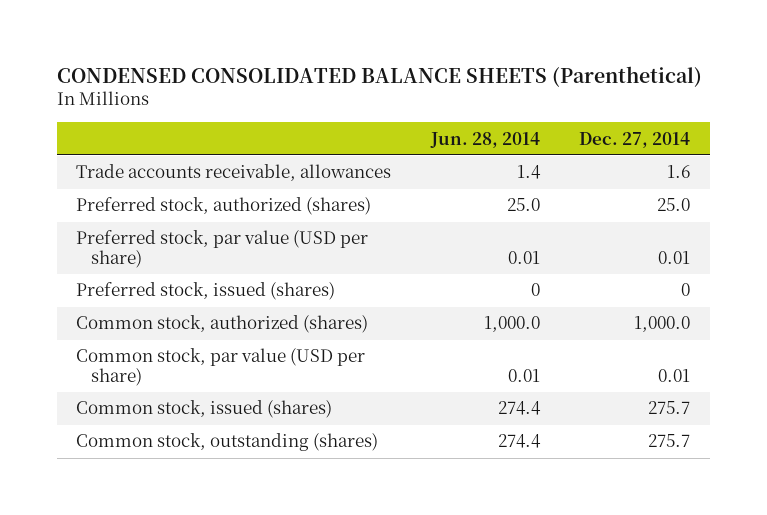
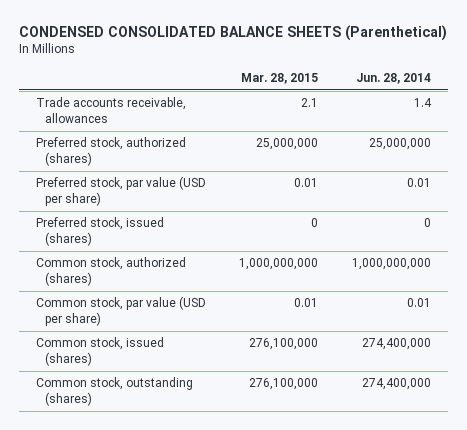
[579,131,691,148] Dec. 27, 2014 -> none
none -> [241,72,319,84] Mar. 28, 2015
[506,198,540,212] 25.0 -> [369,138,432,151] 25,000,000
[483,316,540,333] 1,000.0 -> [352,258,432,271] 1,000,000,000
[497,401,541,416] 274.4 -> [362,338,432,351] 274,400,000
[497,434,541,449] 274.4 -> [362,378,432,391] 274,400,000

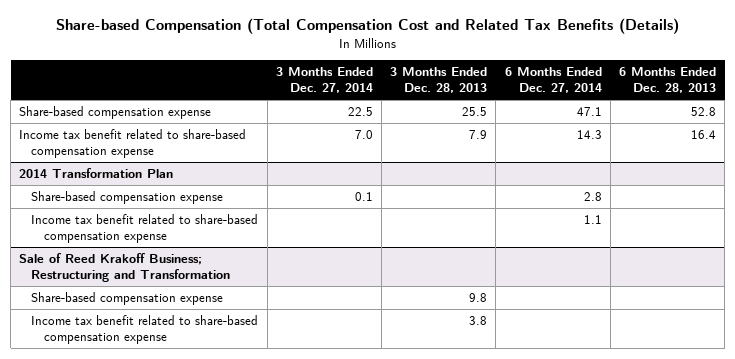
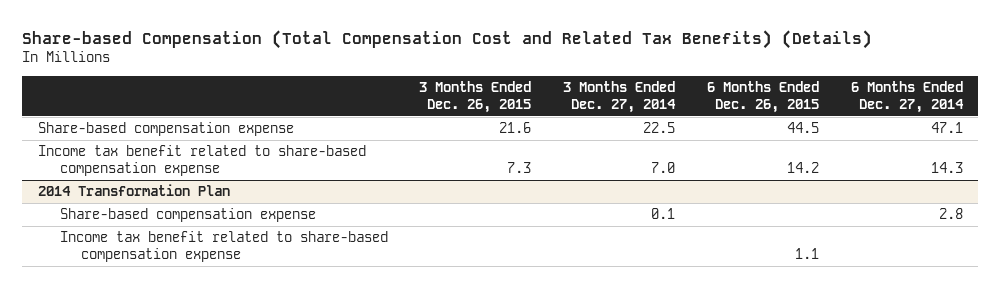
[55,18,679,35] Share-based Compensation (Total Compensation Cost and Related Tax Benefits (Details) -> [22,29,873,49] Share-based Compensation (Total Compensation Cost and Related Tax Benefits) (Details)
[390,67,488,94] 3 Months Ended Dec. 28, 2013 -> none
[618,67,716,94] 6 Months Ended Dec. 28, 2013 -> none
none -> [419,80,532,114] 3 Months Ended Dec. 26, 2015
none -> [706,80,819,114] 6 Months Ended Dec. 26, 2015
[31,214,259,243] Income tax benefit related to share-based compensation expense -> none
[19,253,231,282] Sale of Reed Krakoff Business; Restructuring and Transformation -> none
[31,292,224,306] Share-based compensation expense -> none

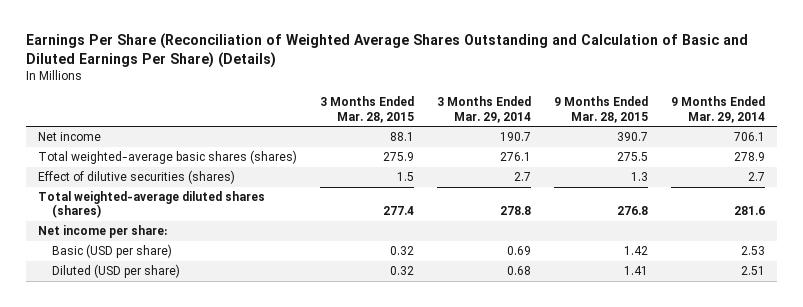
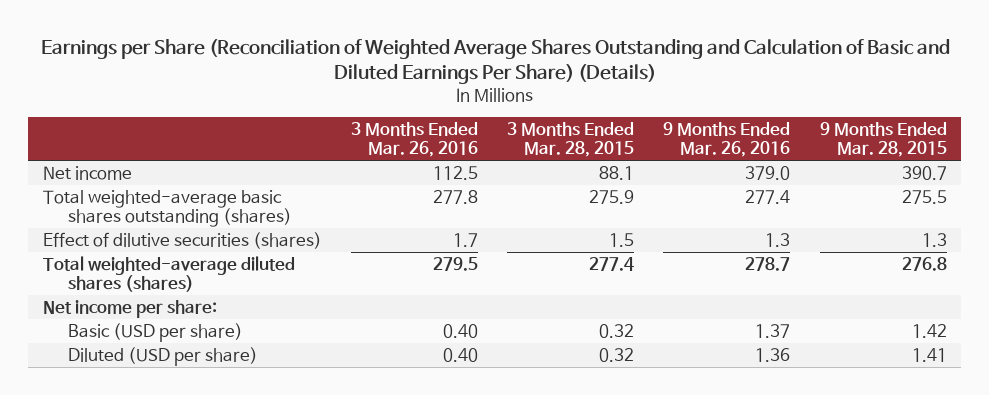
[26,32,749,68] Earnings Per Share (Reconciliation of Weighted Average Shares Outstanding and Calculation of Basic and Diluted Earnings Per Share) (Details) -> [40,38,950,84] Earnings per Share (Reconciliation of Weighted Average Shares Outstanding and Calculation of Basic and Diluted Earnings Per Share) (Details)
[437,96,532,123] 3 Months Ended Mar. 29, 2014 -> none
[671,96,766,123] 9 Months Ended Mar. 29, 2014 -> none
none -> [350,122,478,158] 3 Months Ended Mar. 26, 2016
none -> [663,122,791,158] 9 Months Ended Mar. 26, 2016
[37,150,297,165] Total weighted-average basic shares (shares) -> [42,189,292,227] Total weighted-average basic shares outstanding (shares)

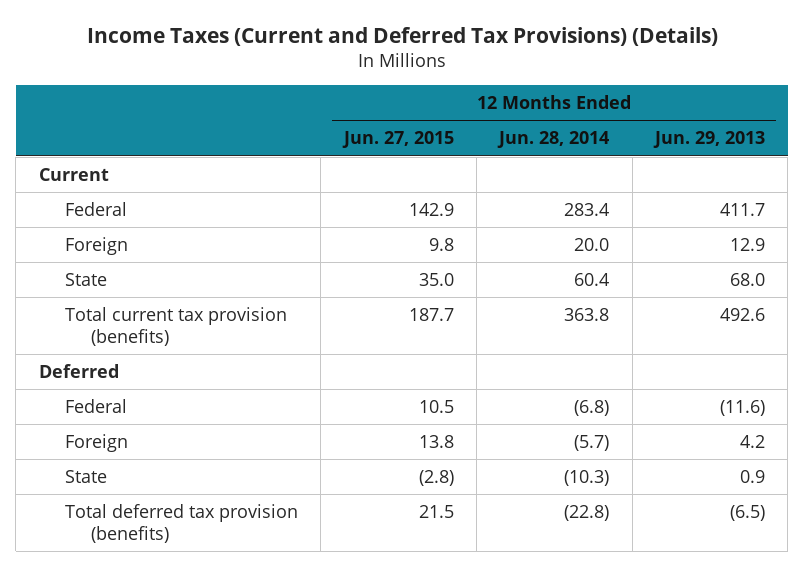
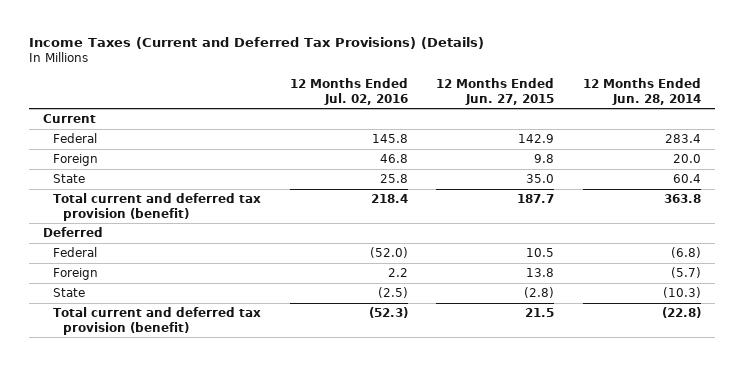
[652,131,765,149] Jun. 29, 2013 -> none
none -> [289,77,408,105] 12 Months Ended Jul. 02, 2016
[64,306,287,346] Total current tax provision (benefits) -> [53,193,262,221] Total current and deferred tax provision (benefit)
[64,503,298,543] Total deferred tax provision (benefits) -> [53,307,262,335] Total current and deferred tax provision (benefit)

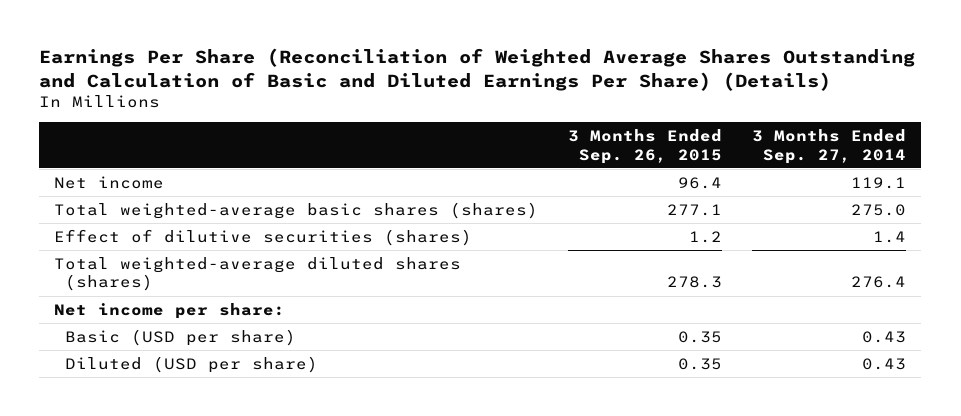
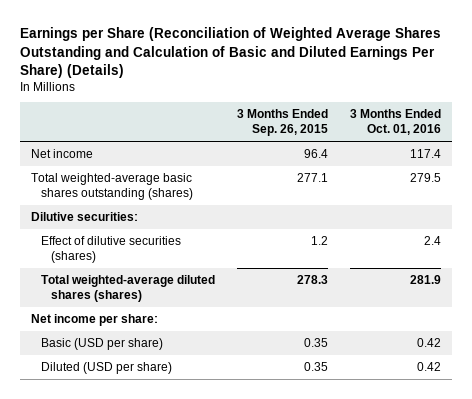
[39,48,916,91] Earnings Per Share (Reconciliation of Weighted Average Shares Outstanding and Calculation of Basic and Diluted Earnings Per Share) (Details) -> [19,27,441,78] Earnings per Share (Reconciliation of Weighted Average Shares Outstanding and Calculation of Basic and Diluted Earnings Per Share) (Details)
[752,129,907,164] 3 Months Ended Sep. 27, 2014 -> none
none -> [349,109,441,136] 3 Months Ended Oct. 01, 2016
[54,201,539,219] Total weighted-average basic shares (shares) -> [30,172,193,200] Total weighted-average basic shares outstanding (shares)
none -> [30,211,138,221] Dilutive securities:

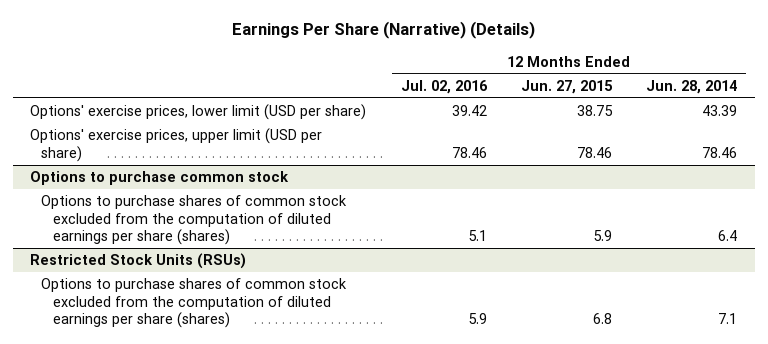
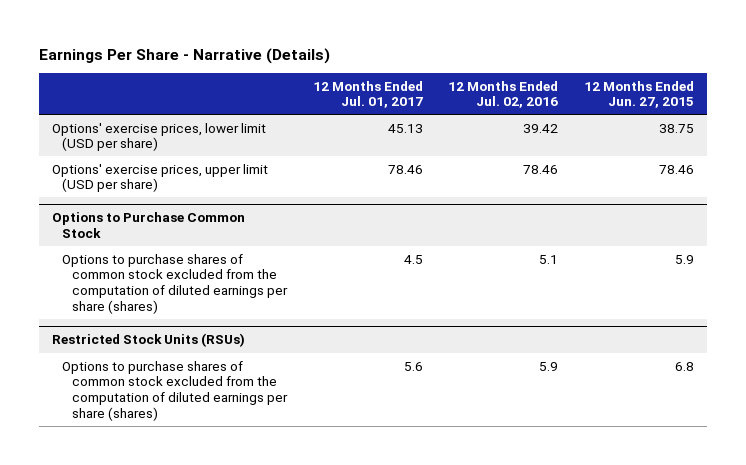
[231,21,535,40] Earnings Per Share (Narrative) (Details) -> [38,47,330,64] Earnings Per Share - Narrative (Details)
[646,79,738,94] Jun. 28, 2014 -> none
none -> [312,80,423,109] 12 Months Ended Jul. 01, 2017
[30,171,290,186] Options to purchase common stock -> [51,212,245,239] Options to Purchase Common Stock

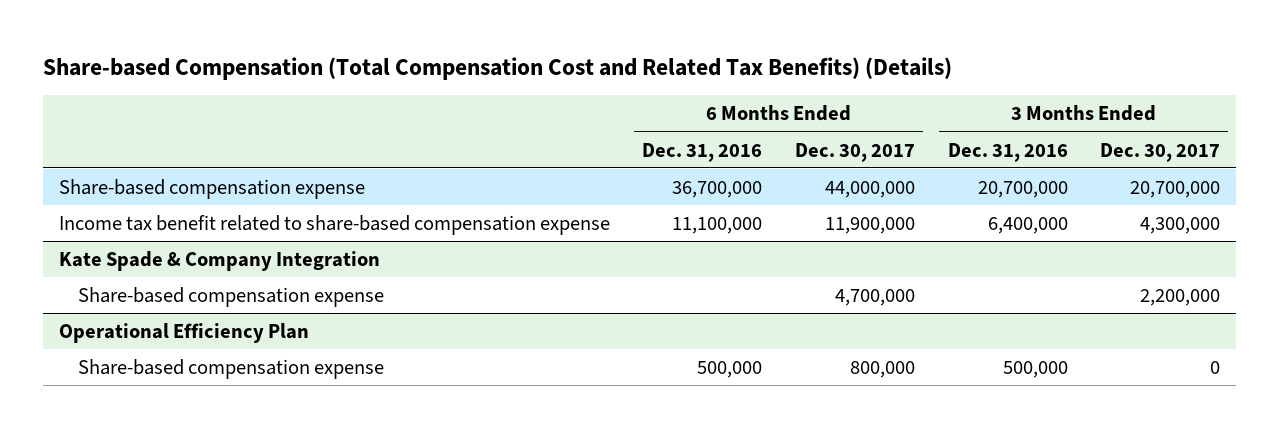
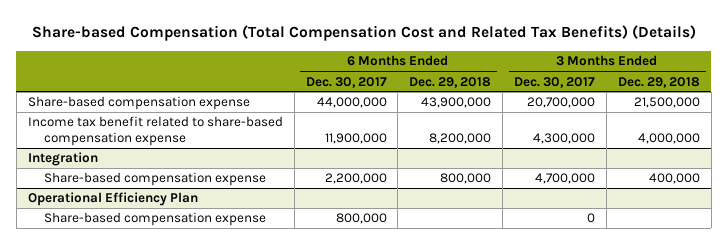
[642,142,763,162] Dec. 31, 2016 -> none
[947,142,1068,162] Dec. 31, 2016 -> none
none -> [409,76,492,88] Dec. 29, 2018
none -> [618,76,701,88] Dec. 29, 2018
[58,250,380,271] Kate Spade & Company Integration -> none
none -> [27,152,98,167] Integration
[834,288,915,306] 4,700,000 -> [324,173,387,185] 2,200,000
[1140,288,1221,306] 2,200,000 -> [535,173,596,185] 4,700,000

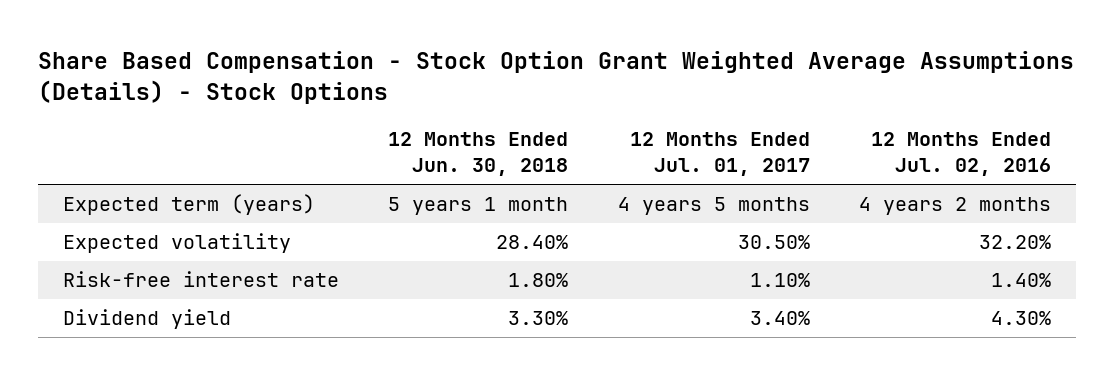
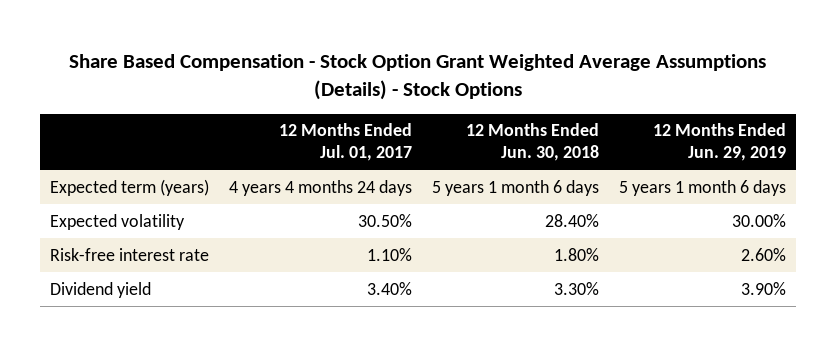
[871,132,1052,177] 12 Months Ended Jul. 02, 2016 -> none
none -> [652,123,786,161] 12 Months Ended Jun. 29, 2019
[388,197,569,216] 5 years 1 month -> [431,179,599,196] 5 years 1 month 6 days
[617,197,810,216] 4 years 5 months -> [229,179,413,196] 4 years 4 months 24 days

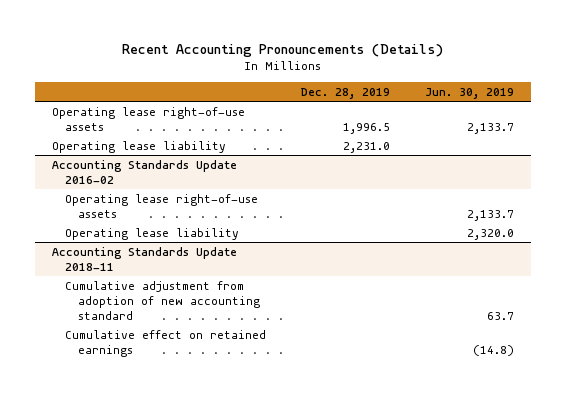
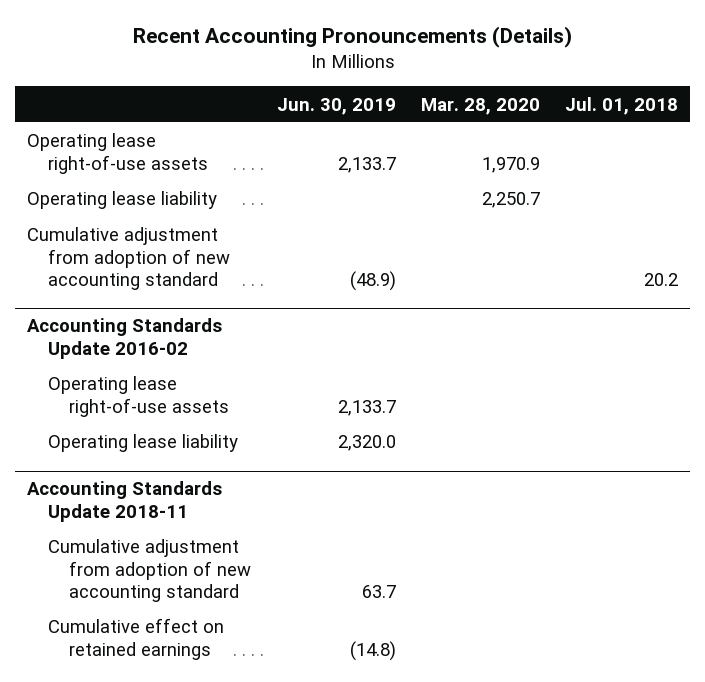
[300,88,390,100] Dec. 28, 2019 -> none
none -> [420,97,540,115] Mar. 28, 2020
none -> [564,96,678,115] Jul. 01, 2018
none -> [27,227,231,290] Cumulative adjustment from adoption of new accounting standard

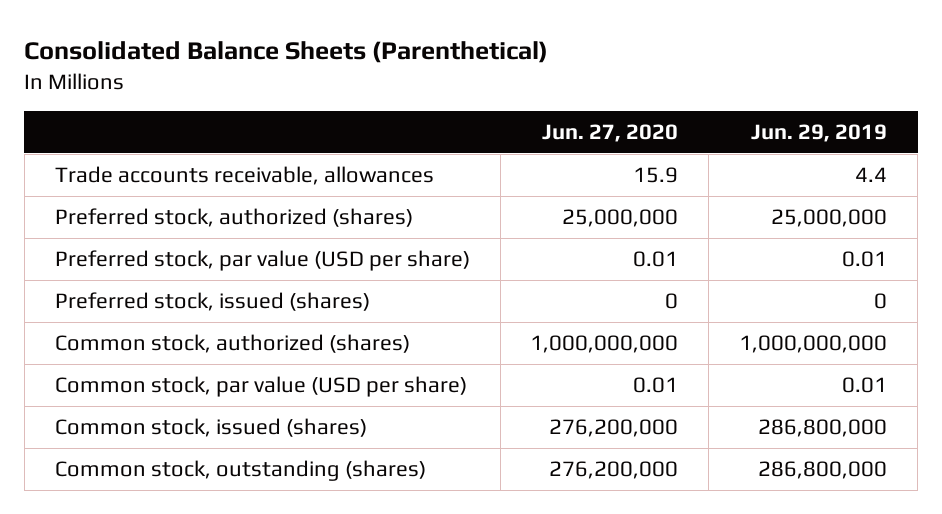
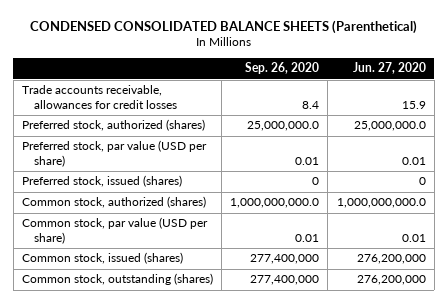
[24,40,549,63] Consolidated Balance Sheets (Parenthetical) -> [29,19,417,34] CONDENSED CONSOLIDATED BALANCE SHEETS (Parenthetical)
[751,123,888,142] Jun. 29, 2019 -> none
none -> [245,62,320,75] Sep. 26, 2020
[54,166,434,186] Trade accounts receivable, allowances -> [21,85,177,109] Trade accounts receivable, allowances for credit losses
[562,209,679,228] 25,000,000 -> [353,121,426,132] 25,000,000.0
[530,335,679,354] 1,000,000,000 -> [336,198,426,209] 1,000,000,000.0

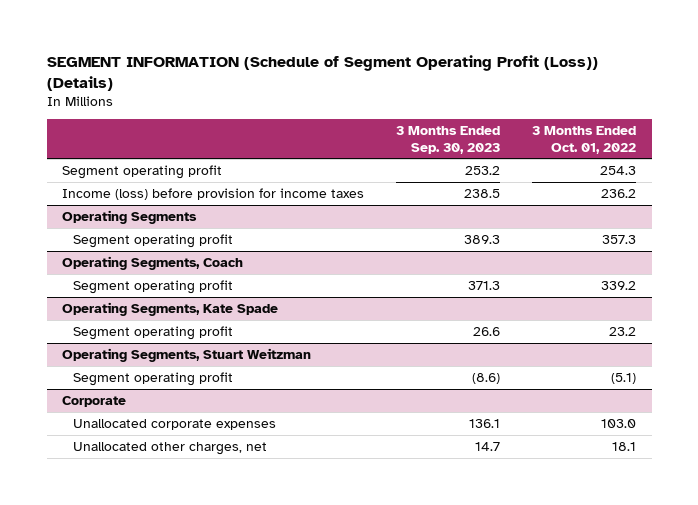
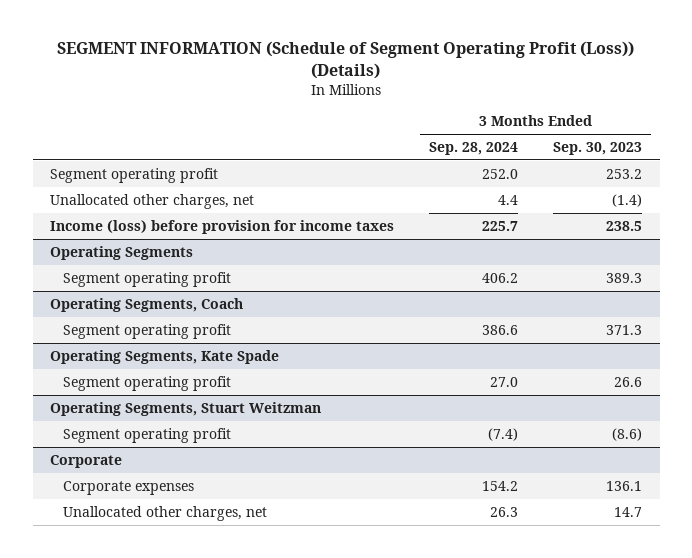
[532,126,637,154] 3 Months Ended Oct. 01, 2022 -> none
none -> [429,141,519,155] Sep. 28, 2024
none -> [50,193,255,209] Unallocated other charges, net
[73,418,277,430] Unallocated corporate expenses -> [62,480,194,495] Corporate expenses

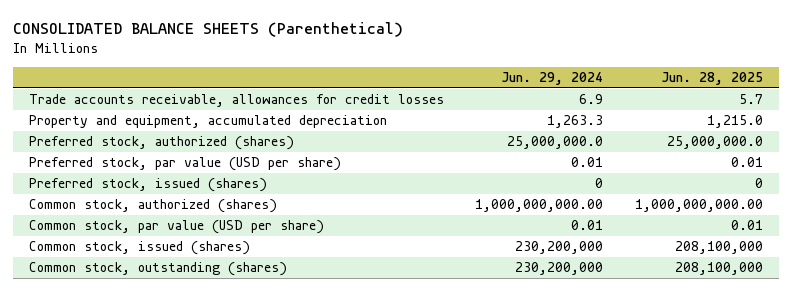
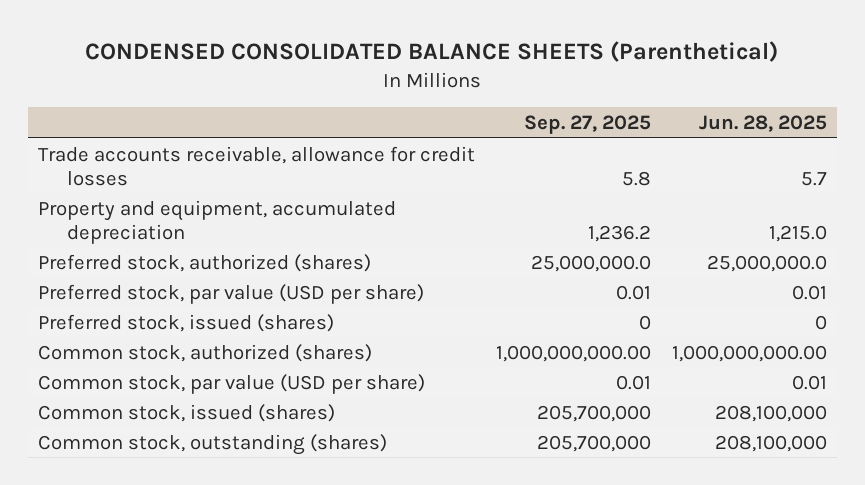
[12,22,403,38] CONSOLIDATED BALANCE SHEETS (Parenthetical) -> [85,41,779,63] CONDENSED CONSOLIDATED BALANCE SHEETS (Parenthetical)
[501,72,604,86] Jun. 29, 2024 -> none
none -> [523,114,651,134] Sep. 27, 2025
[28,94,444,108] Trade accounts receivable, allowances for credit losses -> [38,145,476,186] Trade accounts receivable, allowance for credit losses

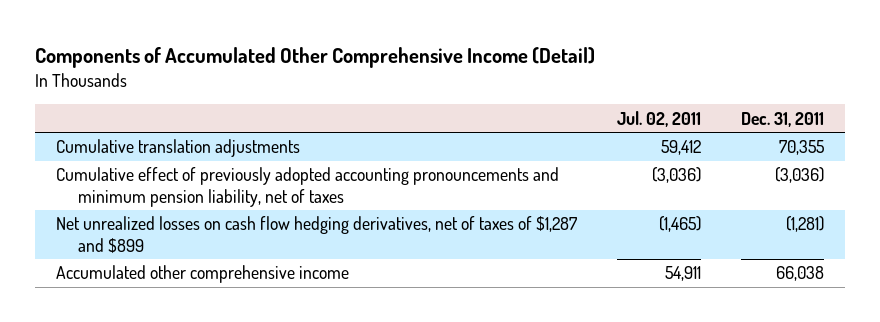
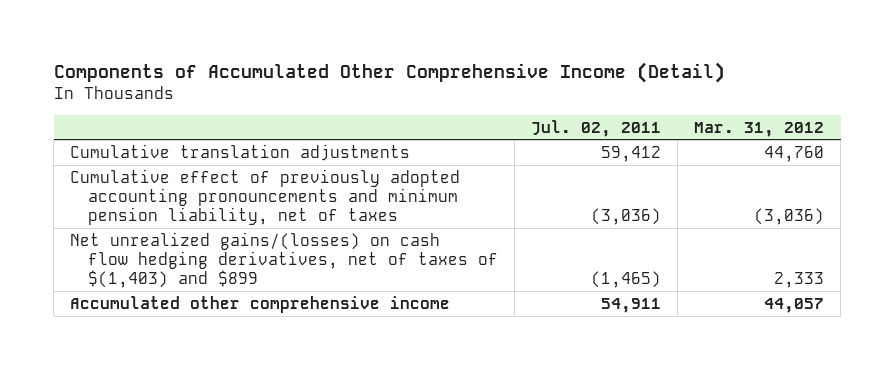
[741,111,825,127] Dec. 31, 2011 -> none
none -> [694,121,825,137] Mar. 31, 2012
[55,216,577,253] Net unrealized losses on cash flow hedging derivatives, net of taxes of $1,287 and $899 -> [70,231,499,288] Net unrealized gains/(losses) on cash flow hedging derivatives, net of taxes of $(1,403) and $899

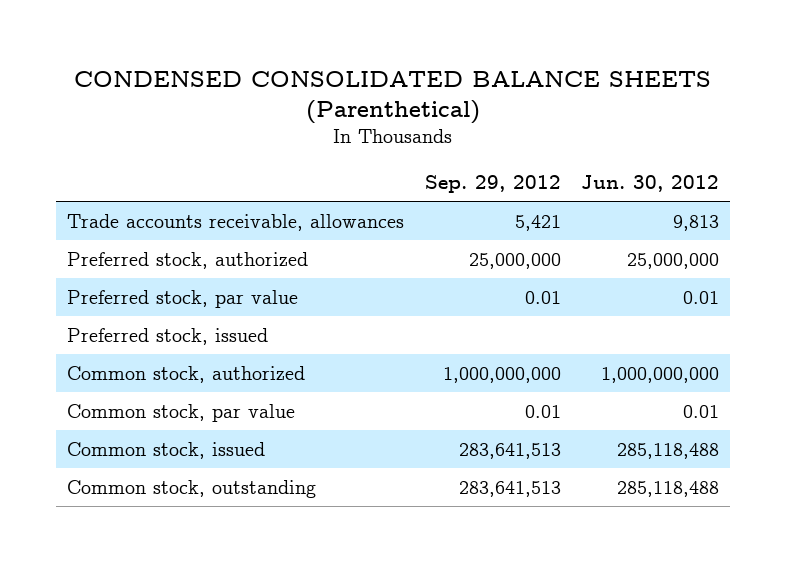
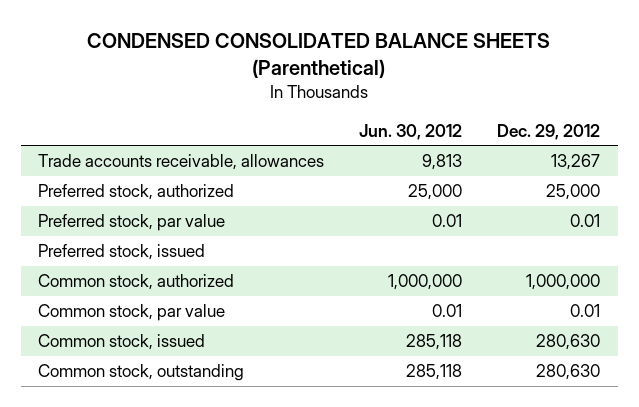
[424,174,561,193] Sep. 29, 2012 -> none
none -> [497,123,601,140] Dec. 29, 2012
[627,252,720,269] 25,000,000 -> [408,184,463,201] 25,000
[601,366,720,383] 1,000,000,000 -> [388,274,463,291] 1,000,000
[617,442,720,459] 285,118,488 -> [406,334,463,351] 285,118
[617,480,720,497] 285,118,488 -> [406,364,463,381] 285,118

